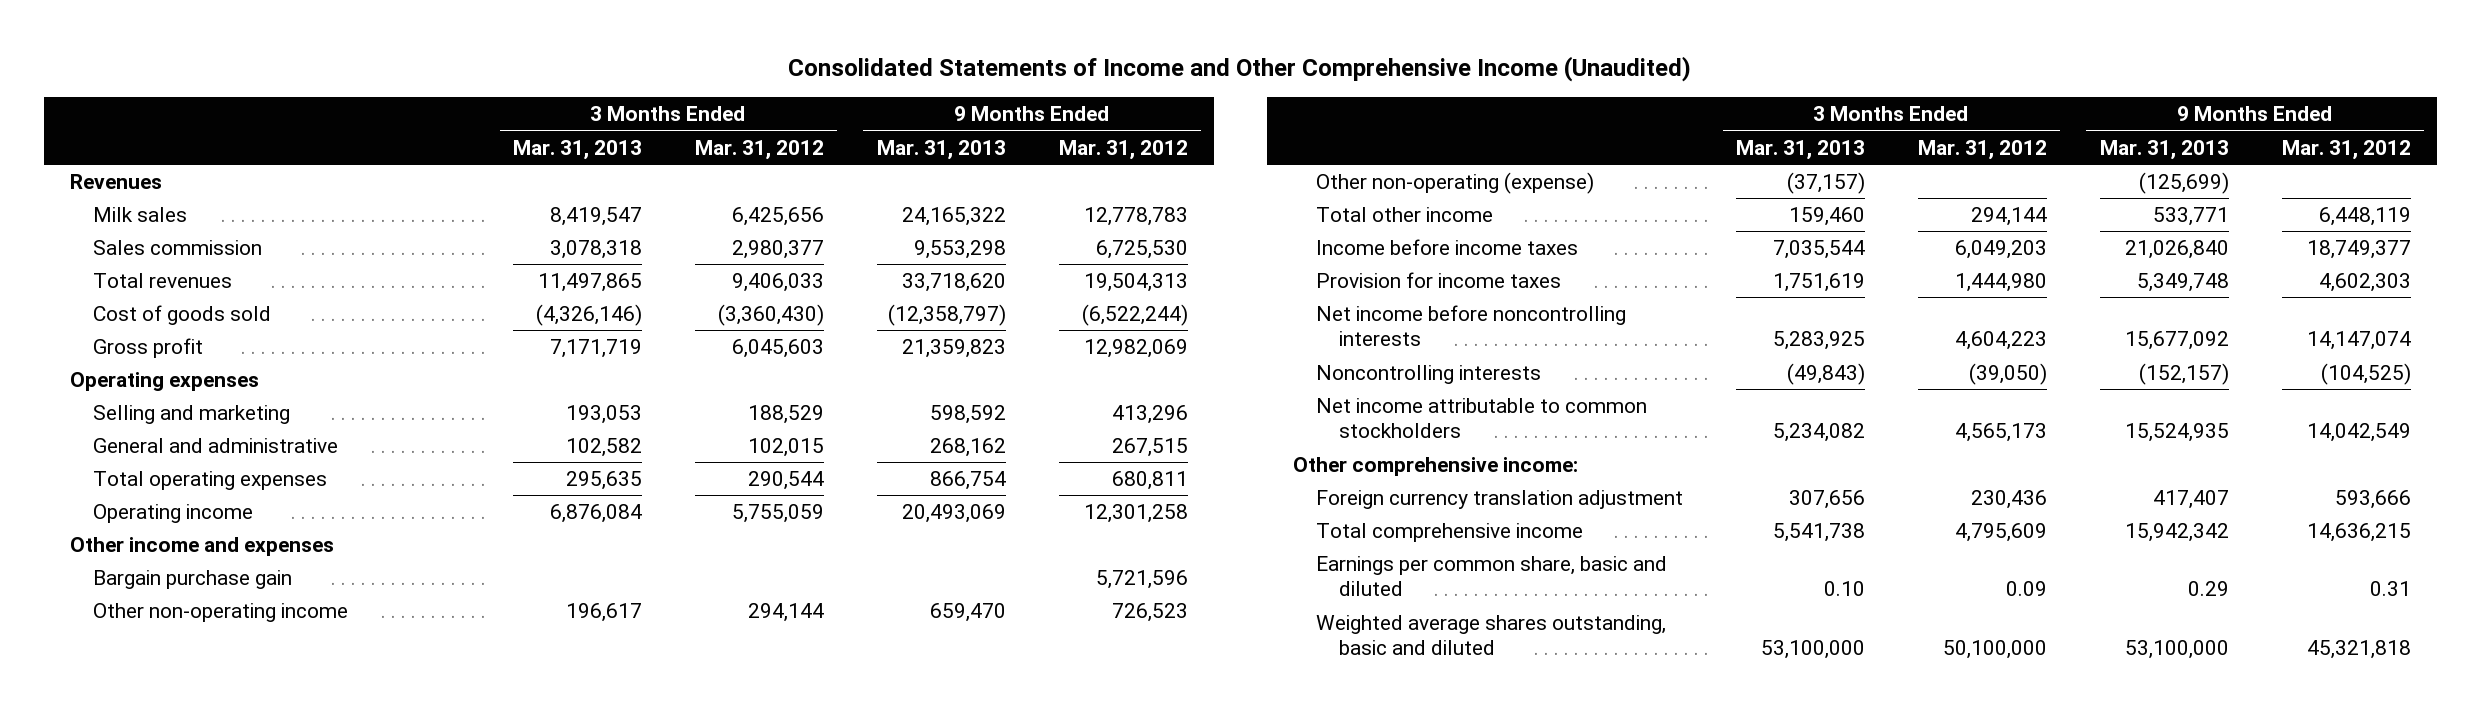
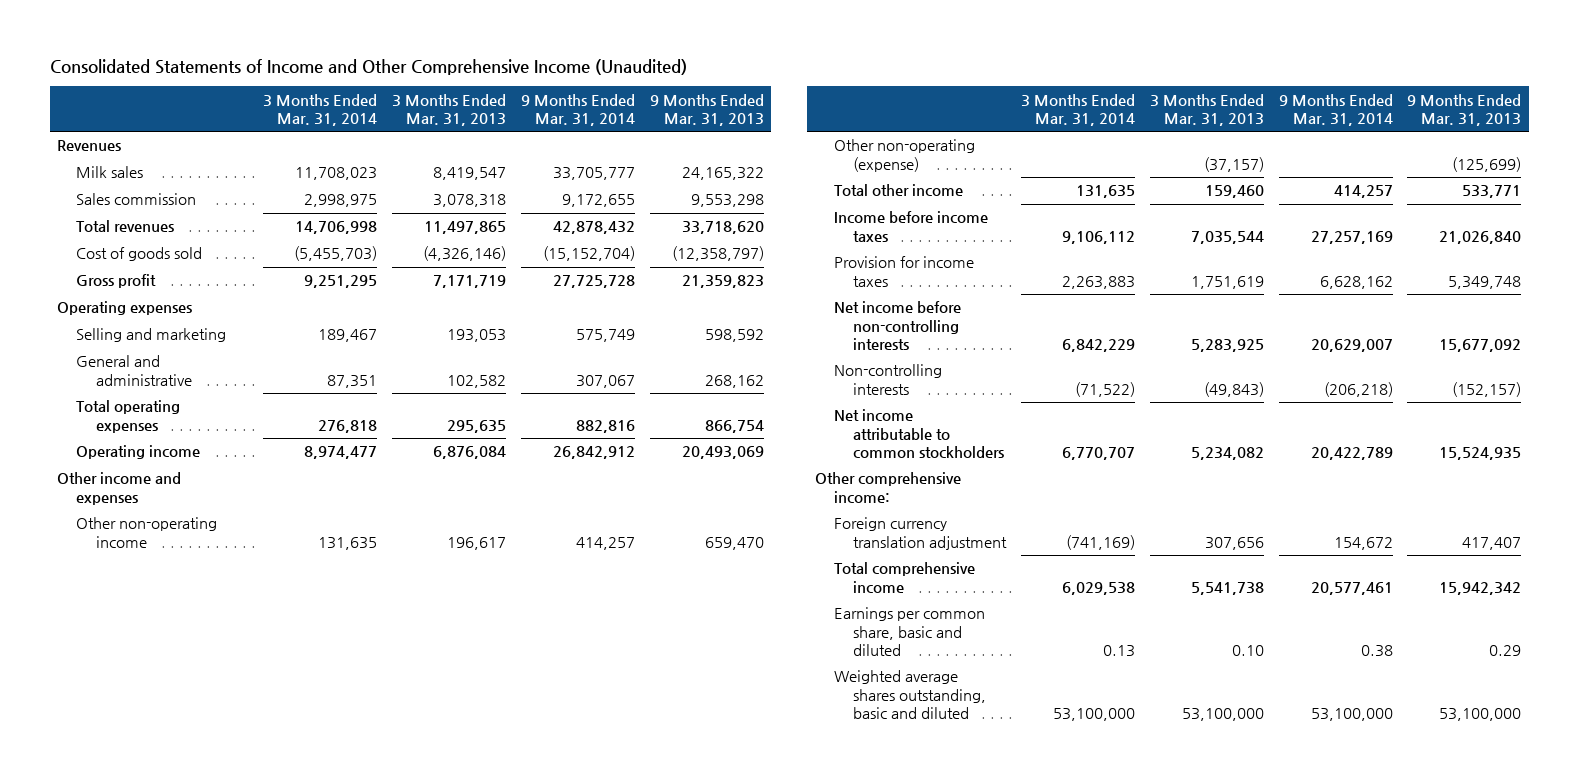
[694,139,824,160] Mar. 31, 2012 -> none
[1058,139,1188,160] Mar. 31, 2012 -> none
none -> [263,93,378,126] 3 Months Ended Mar. 31, 2014
none -> [521,93,636,126] 9 Months Ended Mar. 31, 2014
[92,570,292,590] Bargain purchase gain -> none
[1315,305,1626,347] Net income before noncontrolling interests -> [833,301,961,350] Net income before non-controlling interests
[1315,365,1541,385] Noncontrolling interests -> [833,364,942,395] Non-controlling interests

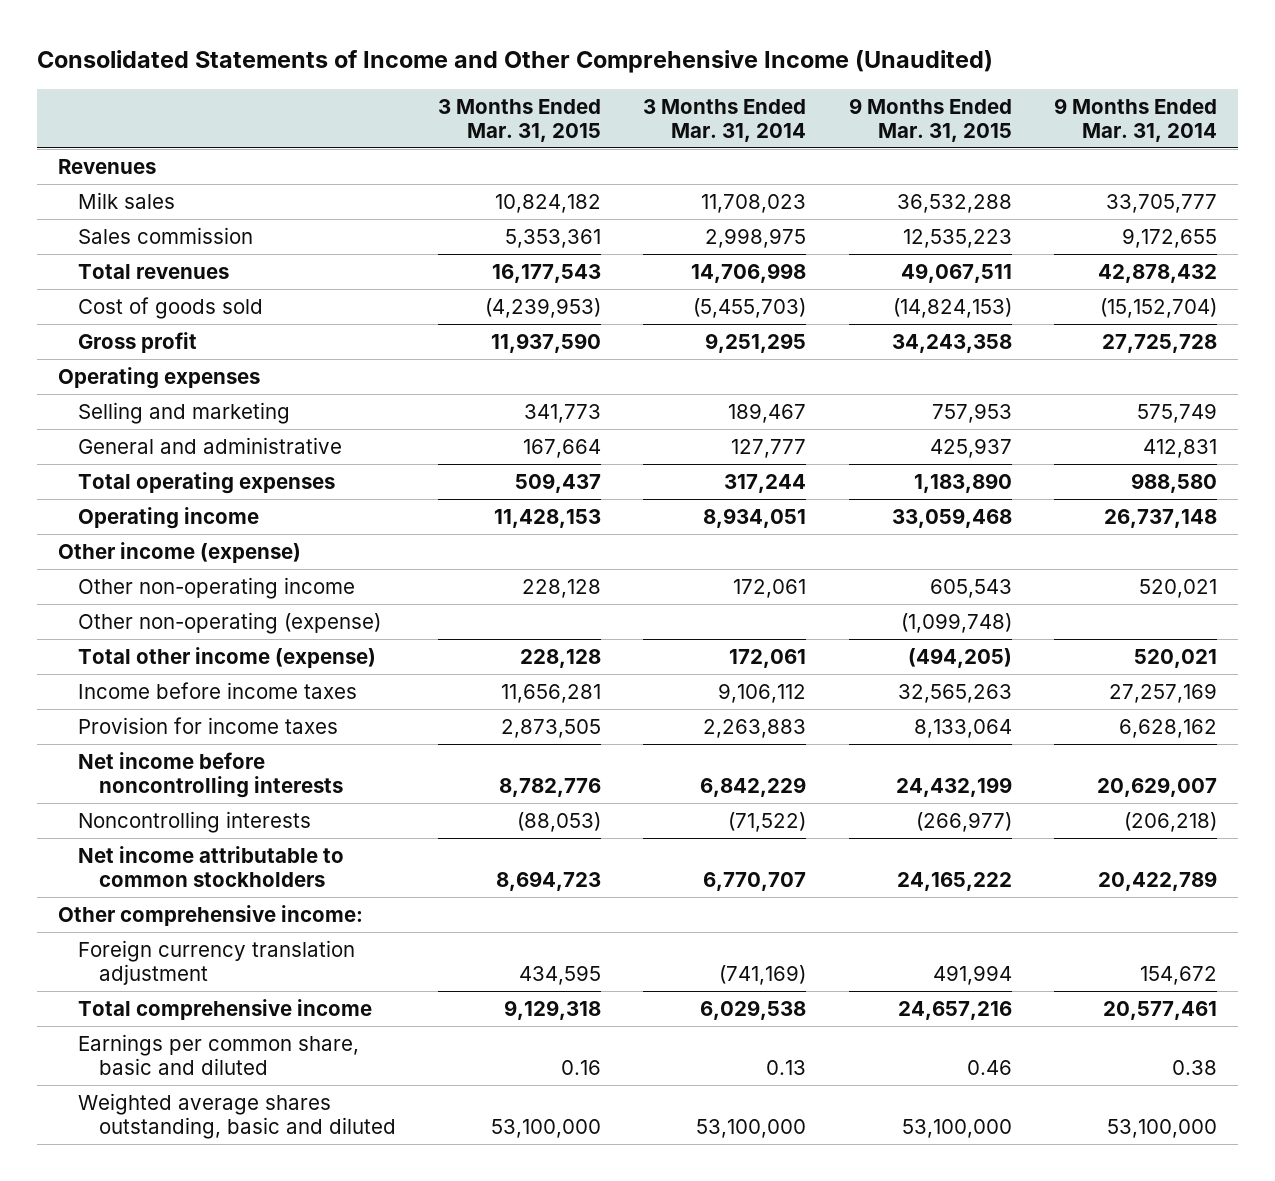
[392,93,507,126] 3 Months Ended Mar. 31, 2013 -> none
[649,93,764,126] 9 Months Ended Mar. 31, 2013 -> none
none -> [438,98,602,142] 3 Months Ended Mar. 31, 2015
none -> [848,97,1012,142] 9 Months Ended Mar. 31, 2015
[57,472,182,505] Other income and expenses -> none
[327,374,378,388] 87,351 -> [731,439,807,459] 127,777
[576,374,636,388] 307,067 -> [1142,439,1217,459] 412,831
[318,419,378,433] 276,818 -> [724,474,807,494] 317,244
[576,419,636,433] 882,816 -> [1130,473,1217,494] 988,580
[304,446,378,460] 8,974,477 -> [703,508,807,529] 8,934,051
[553,446,636,460] 26,842,912 -> [1103,509,1217,529] 26,737,148
none -> [57,542,301,564] Other income (expense)
[318,536,378,550] 131,635 -> [733,579,807,599] 172,061
[576,536,636,550] 414,257 -> [1138,579,1217,599] 520,021
[833,184,963,197] Total other income -> [78,647,377,669] Total other income (expense)
[1075,185,1135,199] 131,635 -> [729,649,807,669] 172,061
[1333,185,1393,199] 414,257 -> [1133,649,1217,669] 520,021
[833,301,961,350] Net income before non-controlling interests -> [78,752,343,799] Net income before noncontrolling interests
[833,364,942,395] Non-controlling interests -> [78,811,312,834] Noncontrolling interests

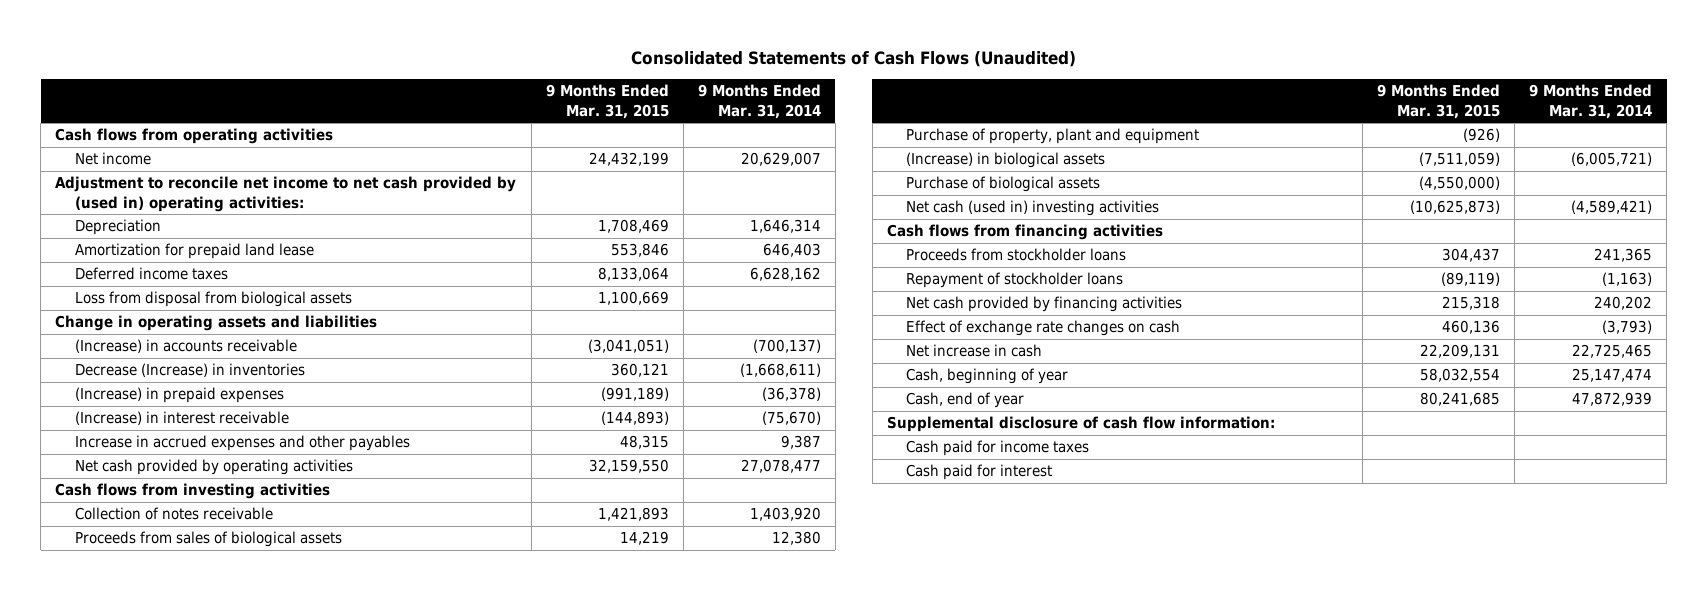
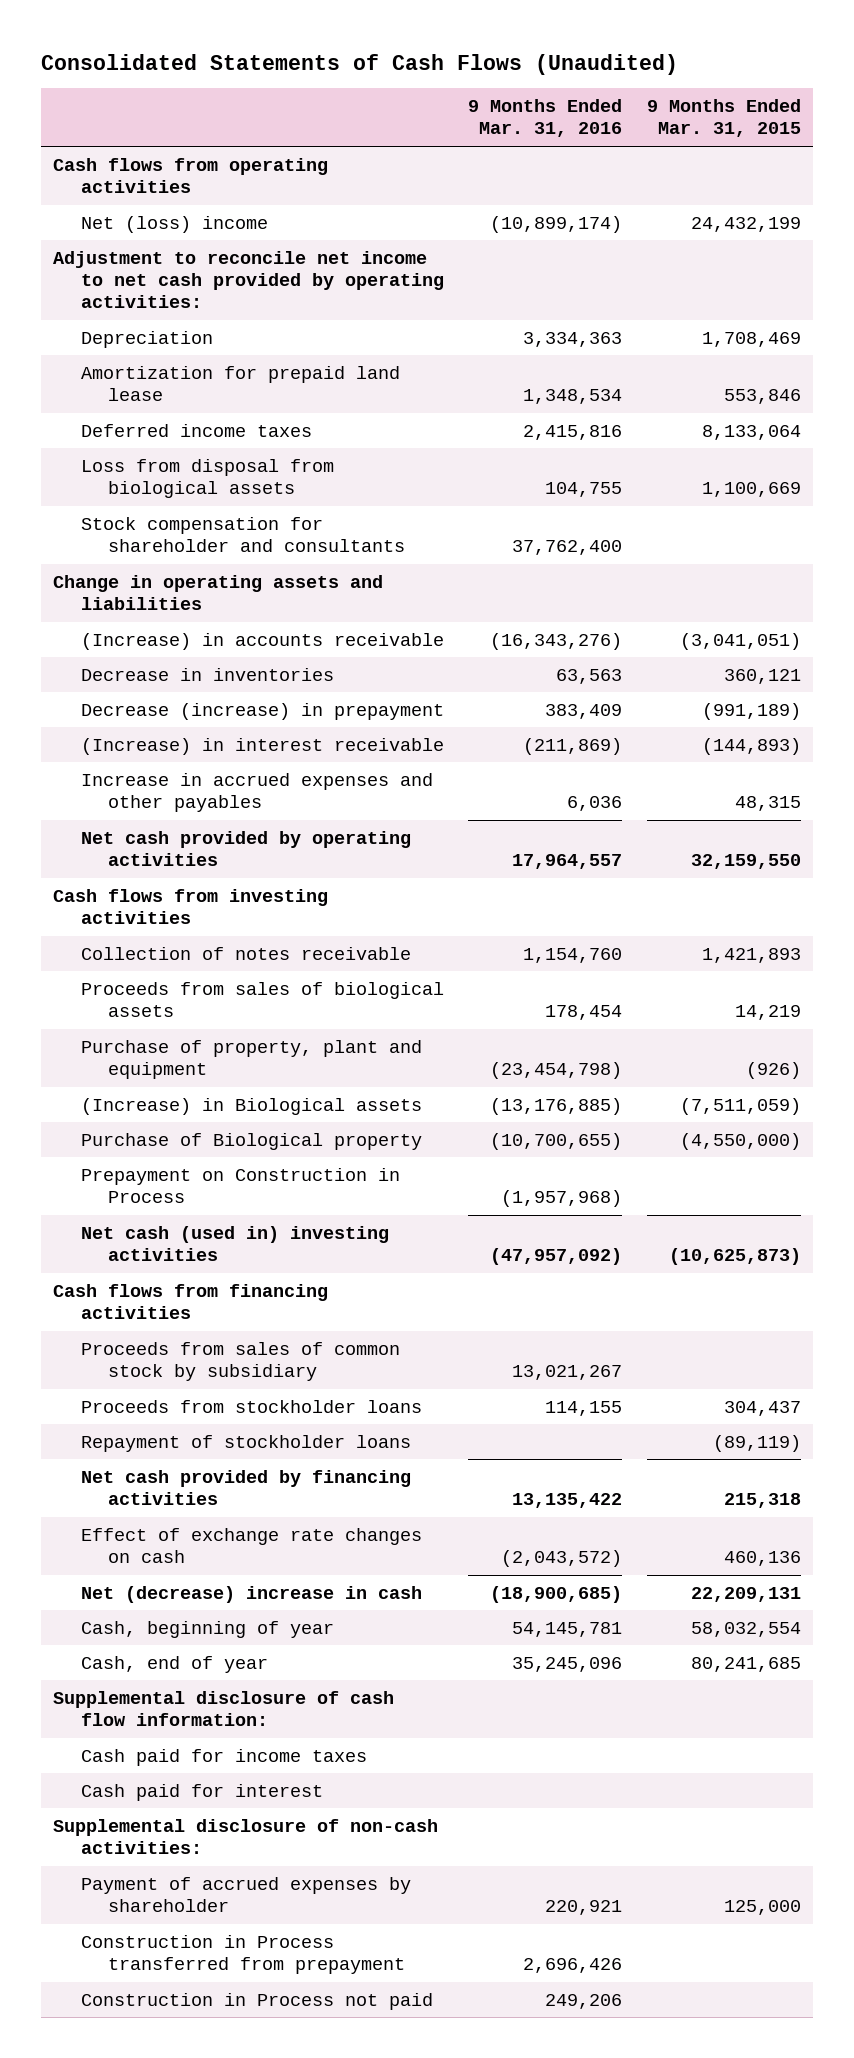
[697,84,821,119] 9 Months Ended Mar. 31, 2014 -> none
none -> [468,99,623,138] 9 Months Ended Mar. 31, 2016
[74,152,151,166] Net income -> [80,215,268,233] Net (loss) income
[55,176,517,212] Adjustment to reconcile net income to net cash provided by (used in) operating activities: -> [52,250,444,309] Adjustment to reconcile net income to net cash provided by operating activities:
none -> [80,516,406,553] Stock compensation for shareholder and consultants
[74,363,305,378] Decrease (Increase) in inventories -> [80,667,334,681] Decrease in inventories
[74,387,284,404] (Increase) in prepaid expenses -> [80,702,444,720] Decrease (increase) in prepayment
[906,152,1106,169] (Increase) in biological assets -> [80,1097,422,1115] (Increase) in Biological assets
[906,176,1101,193] Purchase of biological assets -> [80,1132,422,1150] Purchase of Biological property
none -> [80,1167,400,1204] Prepayment on Construction in Process
none -> [80,1341,400,1382] Proceeds from sales of common stock by subsidiary
[906,344,1043,358] Net increase in cash -> [80,1585,422,1603] Net (decrease) increase in cash
none -> [52,1818,438,1855] Supplemental disclosure of non-cash activities:
none -> [80,1876,411,1913] Payment of accrued expenses by shareholder
none -> [80,1934,406,1975] Construction in Process transferred from prepayment
none -> [80,1992,433,2010] Construction in Process not paid

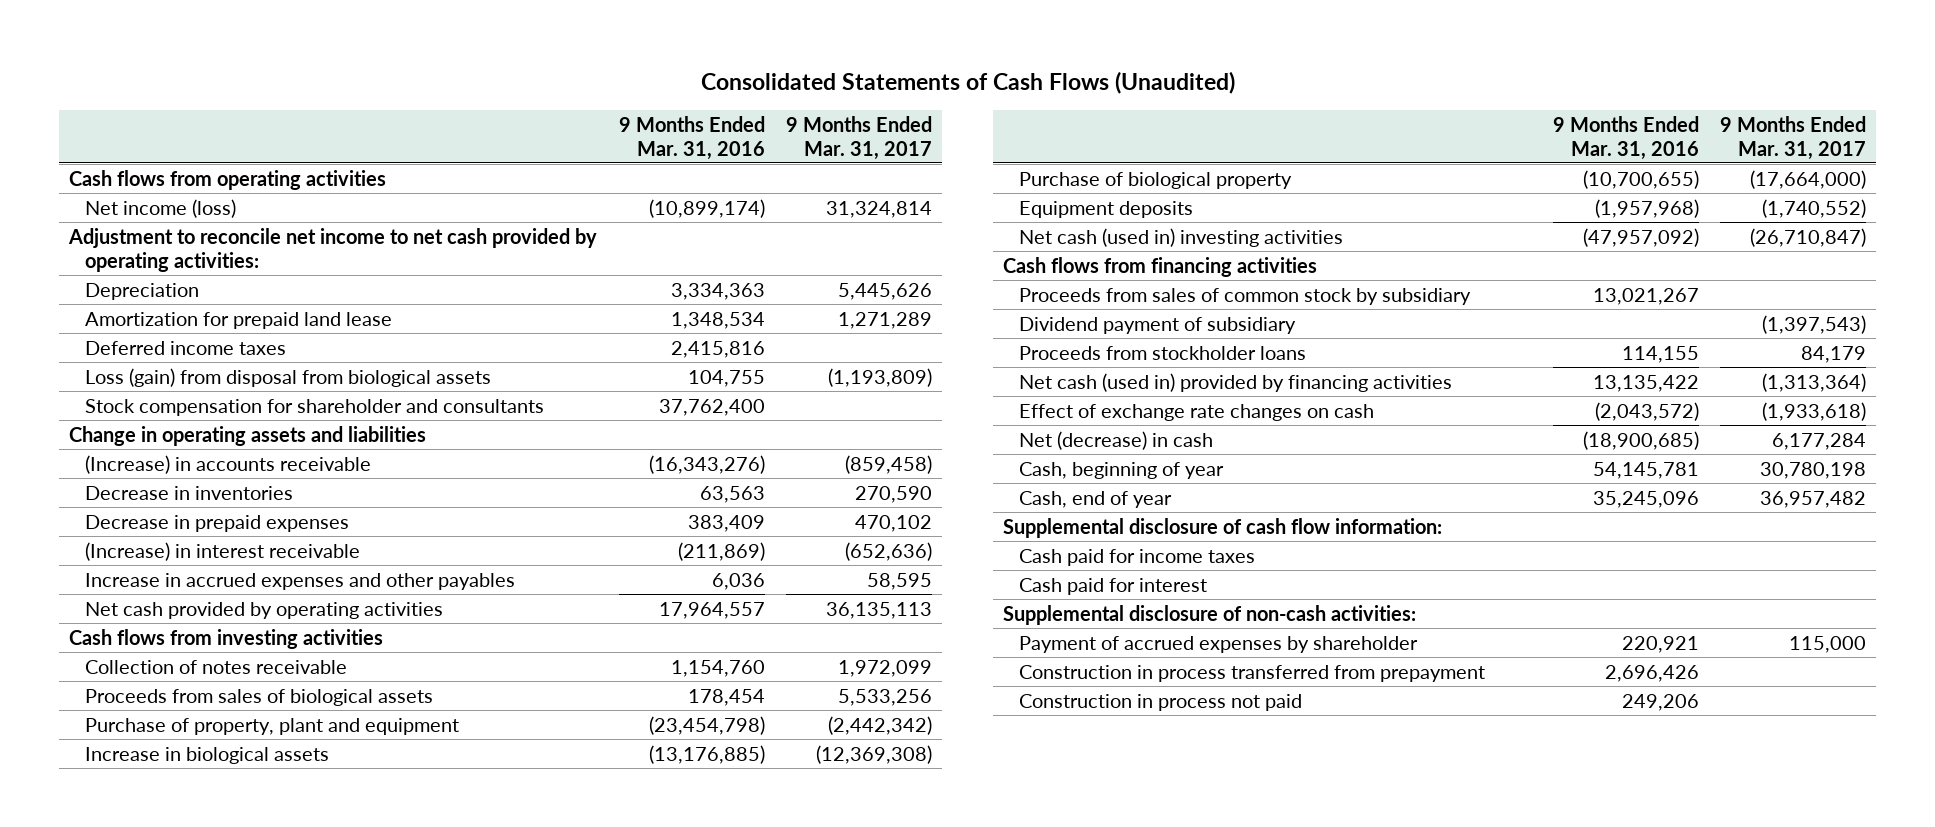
[646,99,801,138] 9 Months Ended Mar. 31, 2015 -> none
none -> [785,115,932,160] 9 Months Ended Mar. 31, 2017
[80,215,268,233] Net (loss) income -> [84,198,236,218] Net income (loss)
[80,458,334,499] Loss from disposal from biological assets -> [84,367,491,387] Loss (gain) from disposal from biological assets
[80,702,444,720] Decrease (increase) in prepayment -> [84,514,349,532] Decrease in prepaid expenses
[80,1097,422,1115] (Increase) in Biological assets -> [84,746,329,764] Increase in biological assets
[80,1132,422,1150] Purchase of Biological property -> [1018,171,1292,189] Purchase of biological property
[80,1167,400,1204] Prepayment on Construction in Process -> [1018,200,1193,218] Equipment deposits
none -> [1018,316,1296,334] Dividend payment of subsidiary
[80,1434,411,1452] Repayment of stockholder loans -> none
[80,1469,411,1506] Net cash provided by financing activities -> [1018,372,1452,392] Net cash (used in) provided by financing activities
[80,1585,422,1603] Net (decrease) increase in cash -> [1018,430,1213,450] Net (decrease) in cash
[80,1934,406,1975] Construction in Process transferred from prepayment -> [1018,664,1485,682] Construction in process transferred from prepayment
[80,1992,433,2010] Construction in Process not paid -> [1018,693,1302,711] Construction in process not paid

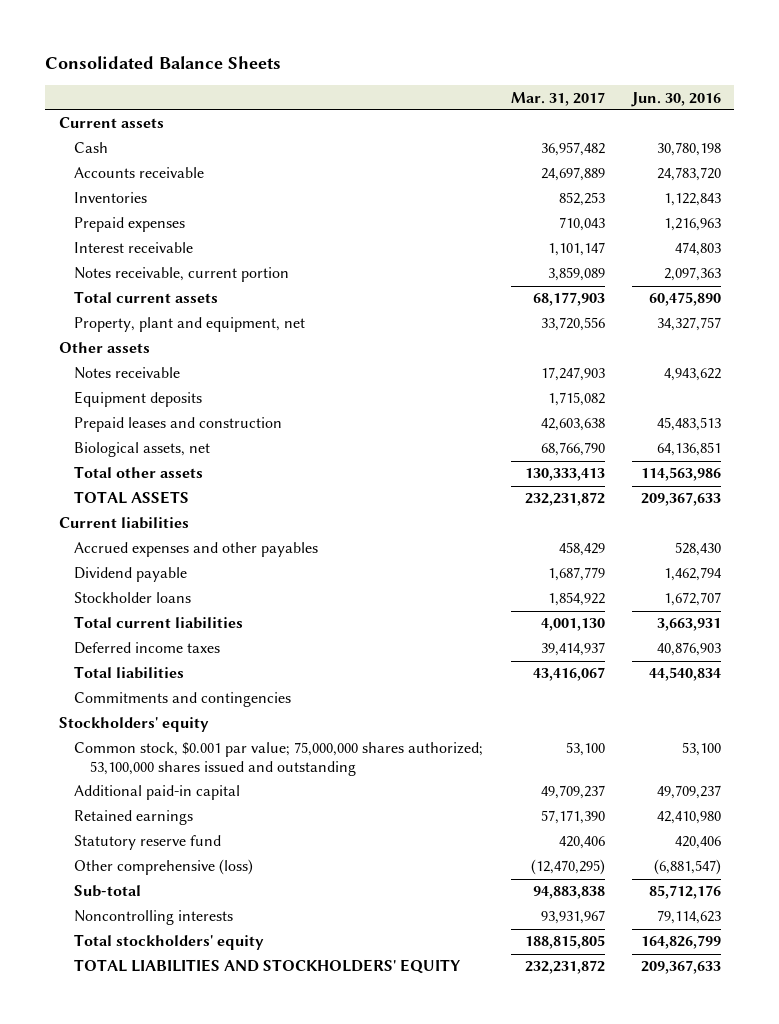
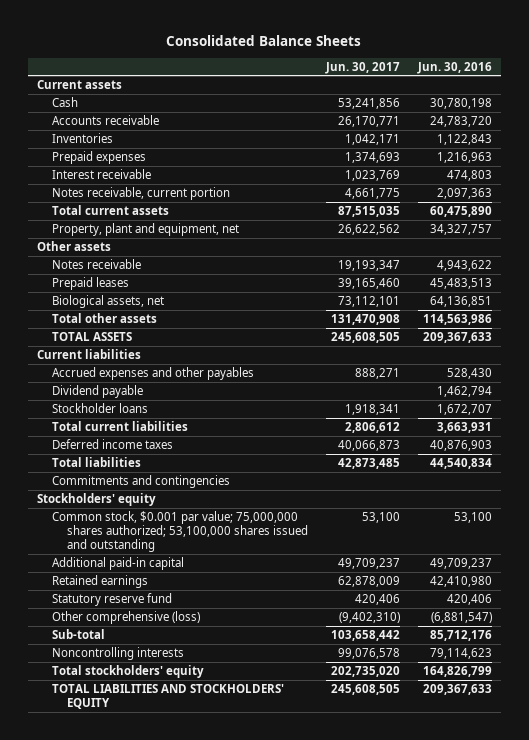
[510,91,605,106] Mar. 31, 2017 -> none
none -> [324,61,400,74] Jun. 30, 2017
[74,391,203,408] Equipment deposits -> none
[74,417,283,433] Prepaid leases and construction -> [51,277,129,291] Prepaid leases

